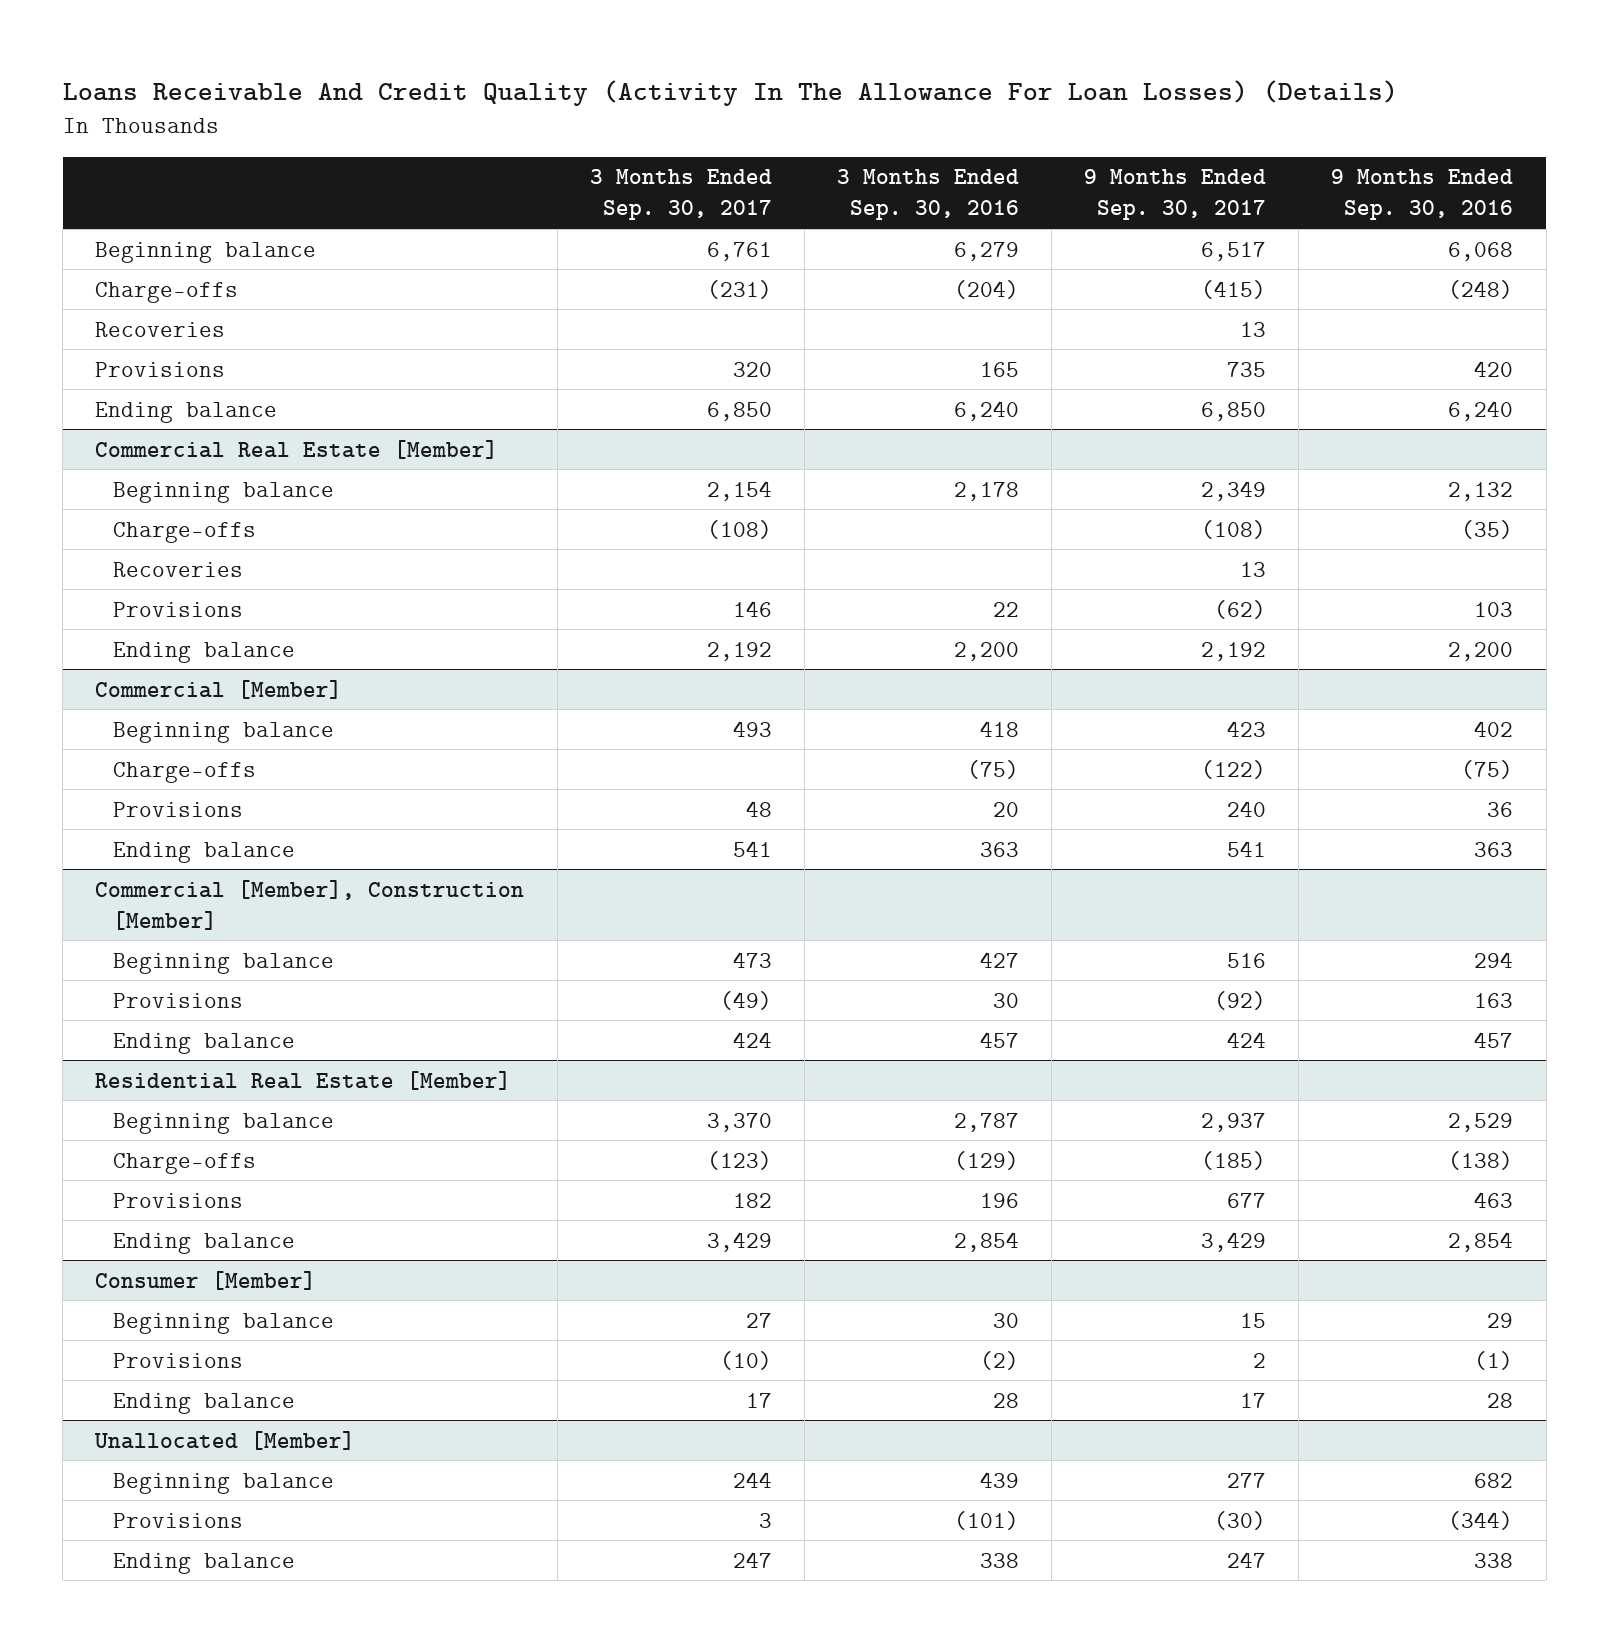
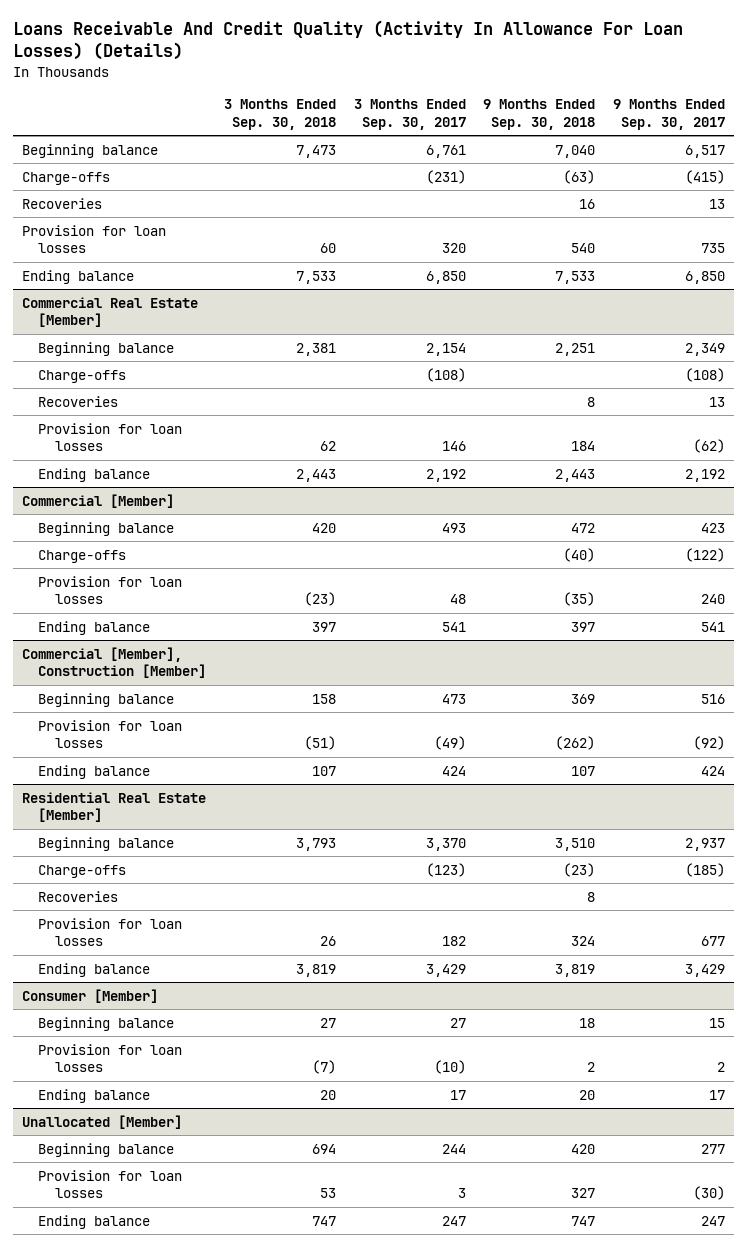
[62,80,1398,107] Loans Receivable And Credit Quality (Activity In The Allowance For Loan Losses) (Details) -> [13,20,684,61] Loans Receivable And Credit Quality (Activity In Allowance For Loan Losses) (Details)
[836,169,1019,221] 3 Months Ended Sep. 30, 2016 -> none
[1331,169,1514,221] 9 Months Ended Sep. 30, 2016 -> none
none -> [224,99,337,131] 3 Months Ended Sep. 30, 2018
none -> [483,99,596,131] 9 Months Ended Sep. 30, 2018
[95,361,226,377] Provisions -> [21,224,166,254] Provision for loan losses
[113,601,244,617] Provisions -> [38,422,183,452] Provision for loan losses
[113,801,244,817] Provisions -> [38,575,183,605] Provision for loan losses
[113,992,244,1008] Provisions -> [38,719,183,749] Provision for loan losses
none -> [38,890,119,902] Recoveries
[113,1192,244,1208] Provisions -> [38,917,183,947] Provision for loan losses
[113,1352,244,1368] Provisions -> [38,1043,183,1073] Provision for loan losses
[113,1512,244,1528] Provisions -> [38,1169,183,1199] Provision for loan losses

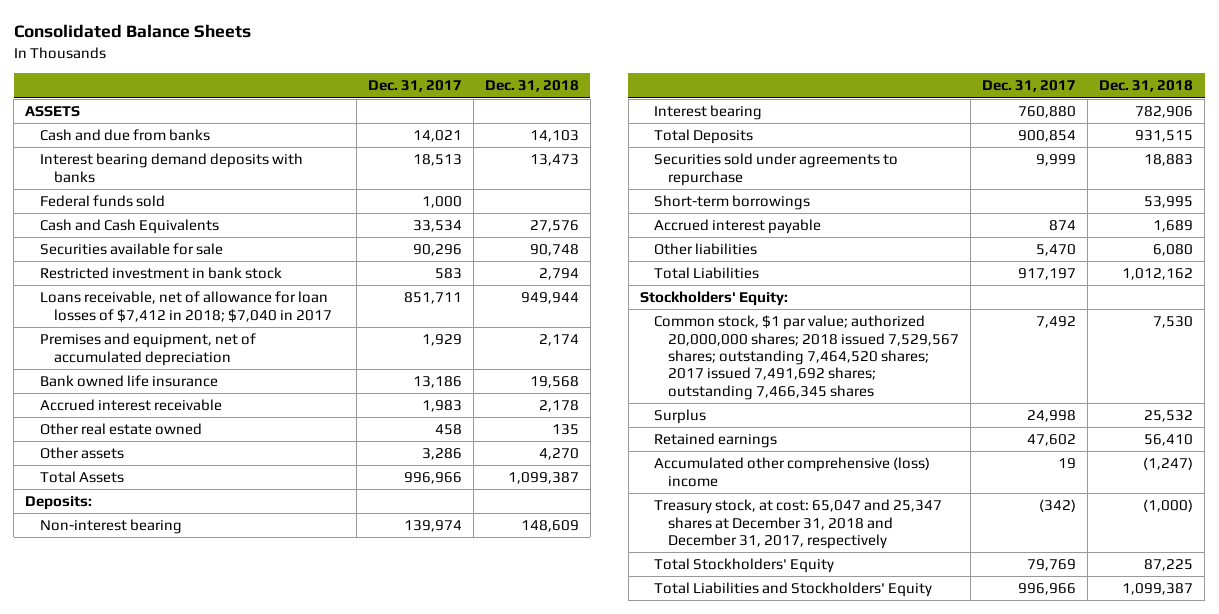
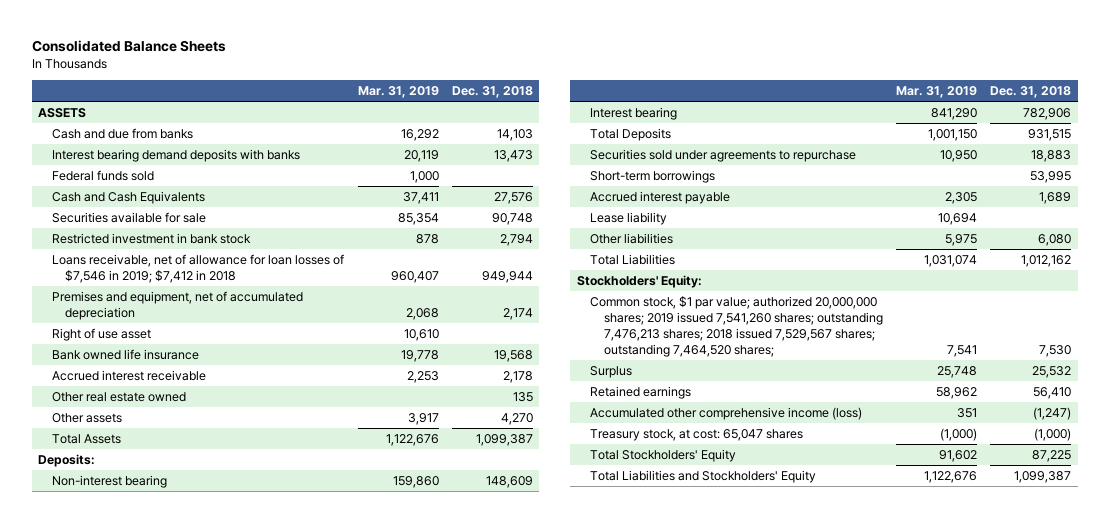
[367,80,462,93] Dec. 31, 2017 -> none
none -> [357,85,439,98] Mar. 31, 2019
[39,291,332,323] Loans receivable, net of allowance for loan losses of $7,412 in 2018; $7,040 in 2017 -> [51,254,344,283] Loans receivable, net of allowance for loan losses of $7,546 in 2019; $7,412 in 2018
none -> [51,328,151,342] Right of use asset
none -> [590,212,668,226] Lease liability
[653,315,960,400] Common stock, $1 par value; authorized 20,000,000 shares; 2018 issued 7,529,567 shares; outstanding 7,464,520 shares; 2017 issued 7,491,692 shares; outstanding 7,466,345 shares -> [590,296,883,357] Common stock, $1 par value; authorized 20,000,000 shares; 2019 issued 7,541,260 shares; outstanding 7,476,213 shares; 2018 issued 7,529,567 shares; outstanding 7,464,520 shares;
[653,457,930,487] Accumulated other comprehensive (loss) income -> [590,407,863,421] Accumulated other comprehensive income (loss)
[653,499,942,550] Treasury stock, at cost: 65,047 and 25,347 shares at December 31, 2018 and December 31, 2017, respectively -> [590,429,804,442] Treasury stock, at cost: 65,047 shares

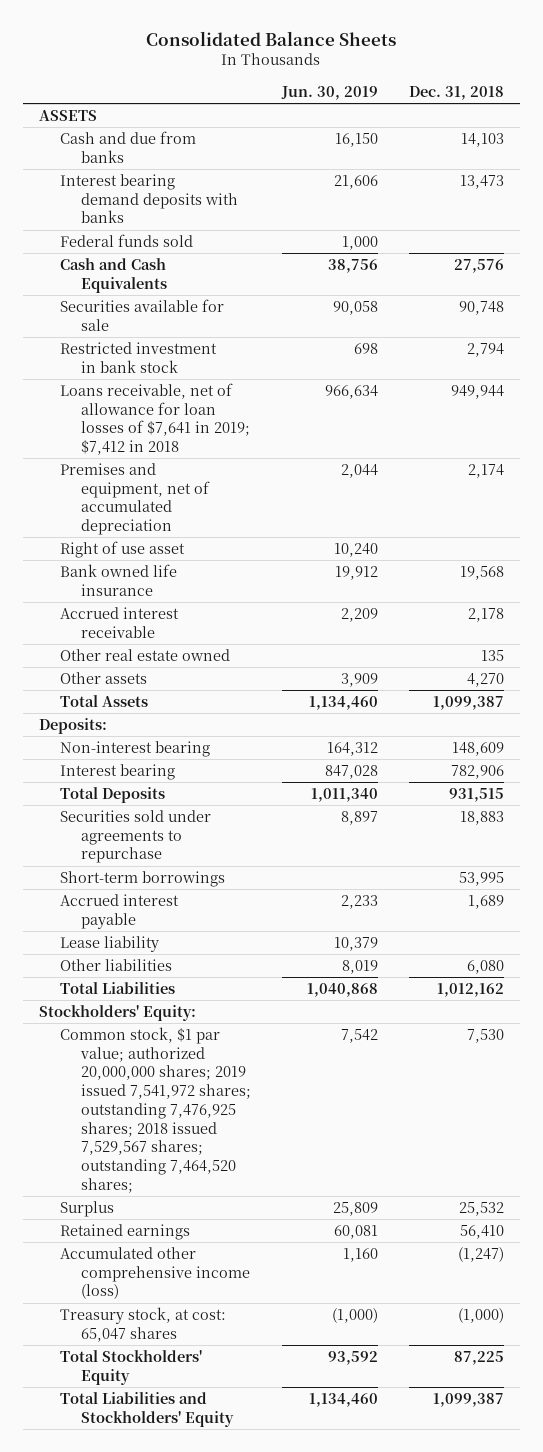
[357,85,439,98] Mar. 31, 2019 -> none
none -> [281,86,379,101] Jun. 30, 2019
[51,254,344,283] Loans receivable, net of allowance for loan losses of $7,546 in 2019; $7,412 in 2018 -> [59,382,251,456] Loans receivable, net of allowance for loan losses of $7,641 in 2019; $7,412 in 2018
[590,296,883,357] Common stock, $1 par value; authorized 20,000,000 shares; 2019 issued 7,541,260 shares; outstanding 7,476,213 shares; 2018 issued 7,529,567 shares; outstanding 7,464,520 shares; -> [59,1026,252,1193] Common stock, $1 par value; authorized 20,000,000 shares; 2019 issued 7,541,972 shares; outstanding 7,476,925 shares; 2018 issued 7,529,567 shares; outstanding 7,464,520 shares;

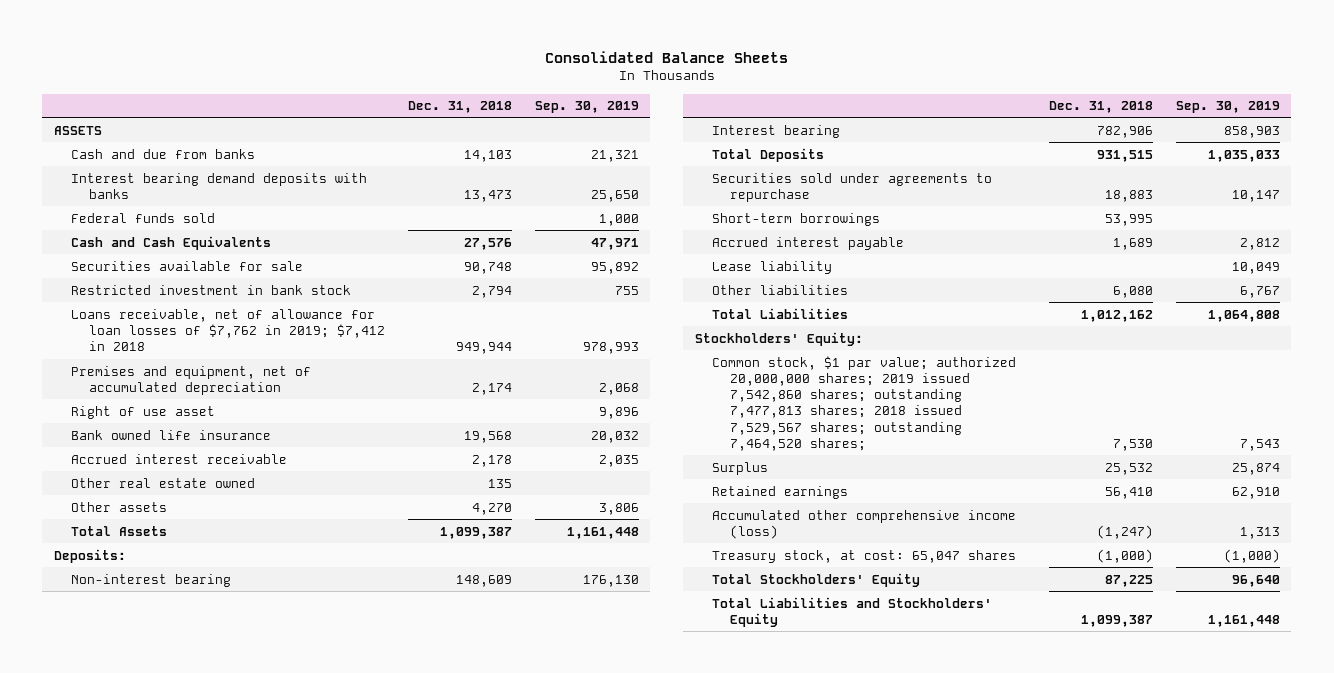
[281,86,379,101] Jun. 30, 2019 -> none
none -> [534,101,639,114] Sep. 30, 2019
[59,382,251,456] Loans receivable, net of allowance for loan losses of $7,641 in 2019; $7,412 in 2018 -> [71,308,386,352] Loans receivable, net of allowance for loan losses of $7,762 in 2019; $7,412 in 2018
[59,1026,252,1193] Common stock, $1 par value; authorized 20,000,000 shares; 2019 issued 7,541,972 shares; outstanding 7,476,925 shares; 2018 issued 7,529,567 shares; outstanding 7,464,520 shares; -> [712,355,1017,452] Common stock, $1 par value; authorized 20,000,000 shares; 2019 issued 7,542,860 shares; outstanding 7,477,813 shares; 2018 issued 7,529,567 shares; outstanding 7,464,520 shares;

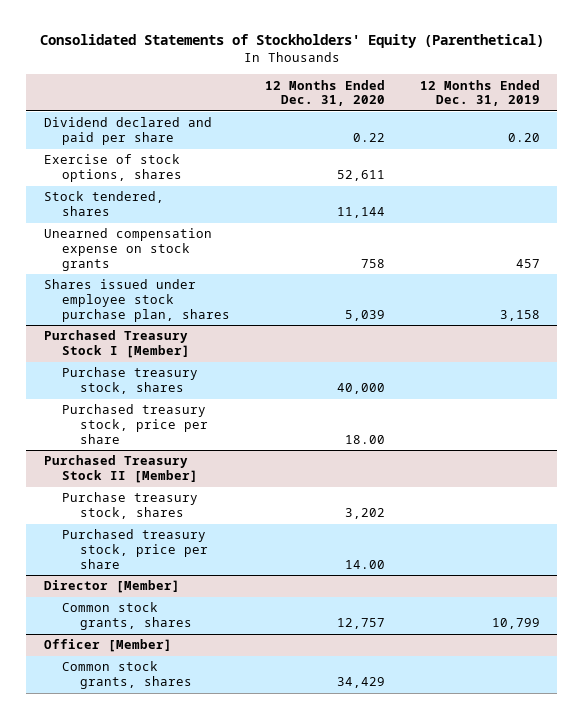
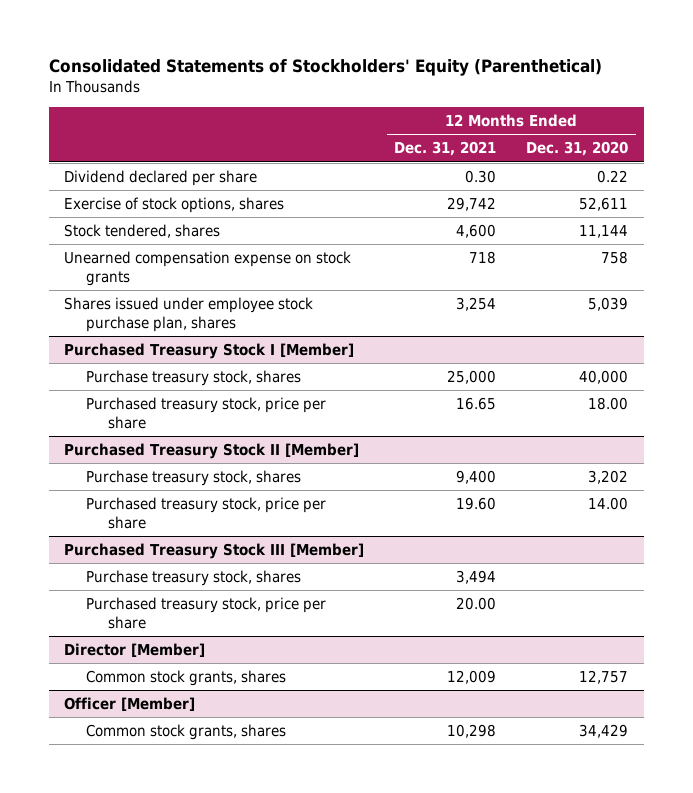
[419,79,540,107] 12 Months Ended Dec. 31, 2019 -> none
none -> [394,141,497,157] Dec. 31, 2021
[43,117,212,146] Dividend declared and paid per share -> [64,170,258,187] Dividend declared per share
none -> [64,543,365,560] Purchased Treasury Stock III [Member]
none -> [86,570,302,587] Purchase treasury stock, shares
none -> [86,597,327,629] Purchased treasury stock, price per share

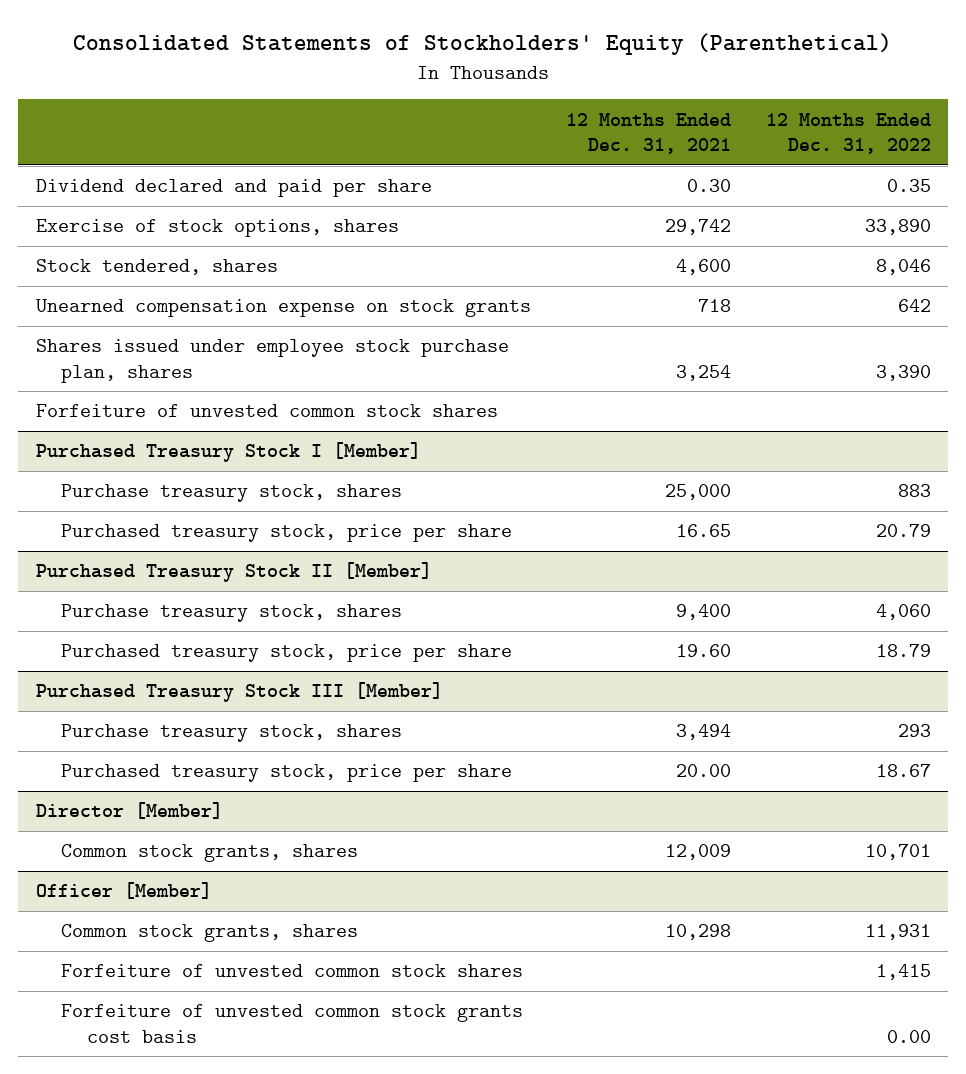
[526,141,629,157] Dec. 31, 2020 -> none
none -> [765,112,931,154] 12 Months Ended Dec. 31, 2022
[64,170,258,187] Dividend declared per share -> [35,179,432,198] Dividend declared and paid per share
none -> [35,404,498,418] Forfeiture of unvested common stock shares
none -> [61,964,524,978] Forfeiture of unvested common stock shares
none -> [61,1004,524,1043] Forfeiture of unvested common stock grants cost basis

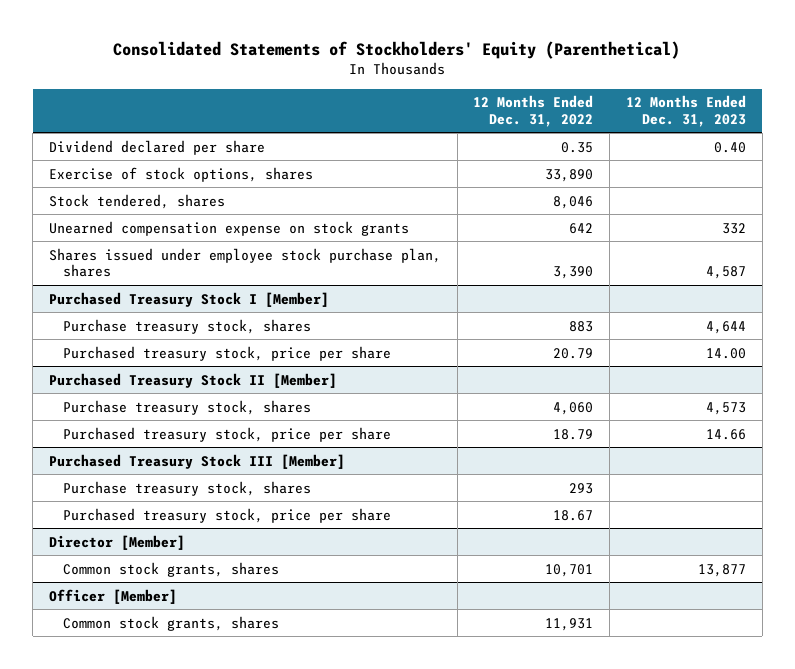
[565,112,731,154] 12 Months Ended Dec. 31, 2021 -> none
none -> [625,95,746,127] 12 Months Ended Dec. 31, 2023
[35,179,432,198] Dividend declared and paid per share -> [49,139,266,155] Dividend declared per share
[35,404,498,418] Forfeiture of unvested common stock shares -> none
[61,964,524,978] Forfeiture of unvested common stock shares -> none
[61,1004,524,1043] Forfeiture of unvested common stock grants cost basis -> none

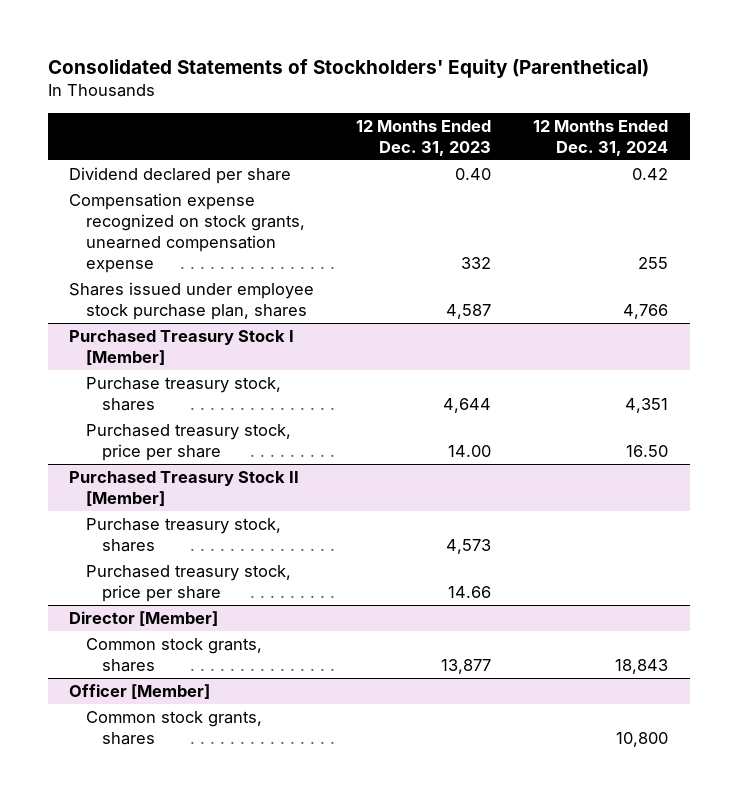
[473,95,594,127] 12 Months Ended Dec. 31, 2022 -> none
none -> [533,119,669,157] 12 Months Ended Dec. 31, 2024
[49,166,314,182] Exercise of stock options, shares -> none
[49,193,226,209] Stock tendered, shares -> none
[49,220,410,236] Unearned compensation expense on stock grants -> [69,193,305,274] Compensation expense recognized on stock grants, unearned compensation expense
[49,453,346,469] Purchased Treasury Stock III [Member] -> none
[62,480,311,496] Purchase treasury stock, shares -> none
[62,507,391,523] Purchased treasury stock, price per share -> none

